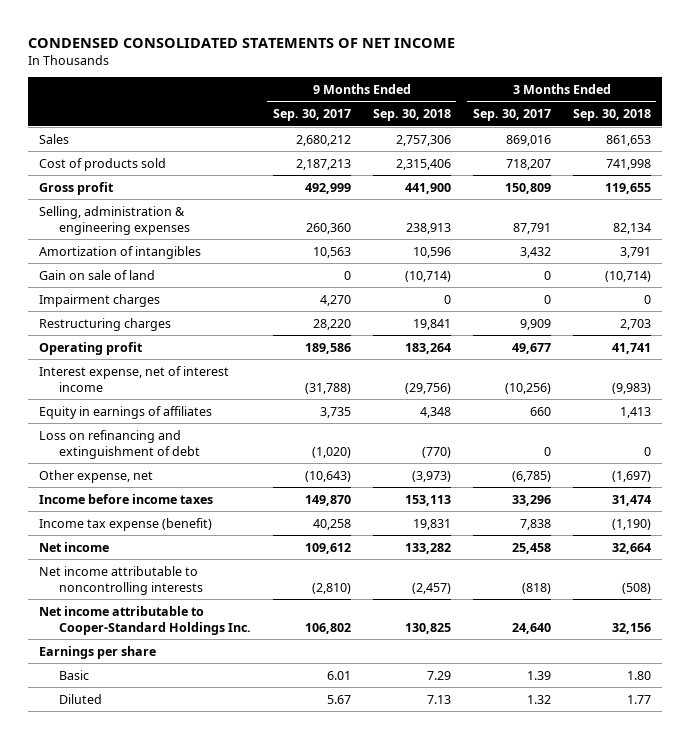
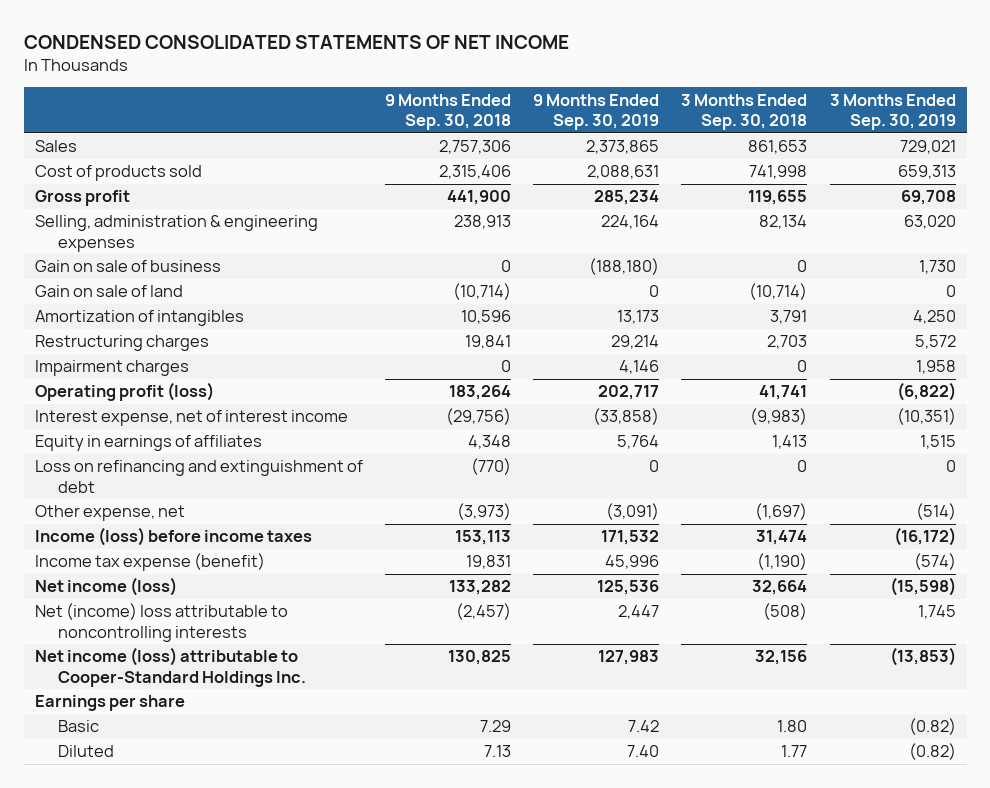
[272,108,351,121] Sep. 30, 2017 -> none
[472,108,551,121] Sep. 30, 2017 -> none
none -> [533,93,660,131] 9 Months Ended Sep. 30, 2019
none -> [829,93,956,131] 3 Months Ended Sep. 30, 2019
none -> [34,260,221,273] Gain on sale of business
[39,245,202,259] Amortization of intangibles -> [34,310,244,327] Amortization of intangibles
[39,293,161,307] Impairment charges -> [34,360,189,377] Impairment charges
[39,341,144,355] Operating profit -> [34,382,214,402] Operating profit (loss)
[39,493,214,504] Income before income taxes -> [34,527,312,547] Income (loss) before income taxes
[39,541,110,552] Net income -> [34,577,177,597] Net income (loss)
[39,565,203,595] Net income attributable to noncontrolling interests -> [34,603,288,642] Net (income) loss attributable to noncontrolling interests
[39,605,251,635] Net income attributable to Cooper-Standard Holdings Inc. -> [34,647,307,687] Net income (loss) attributable to Cooper-Standard Holdings Inc.

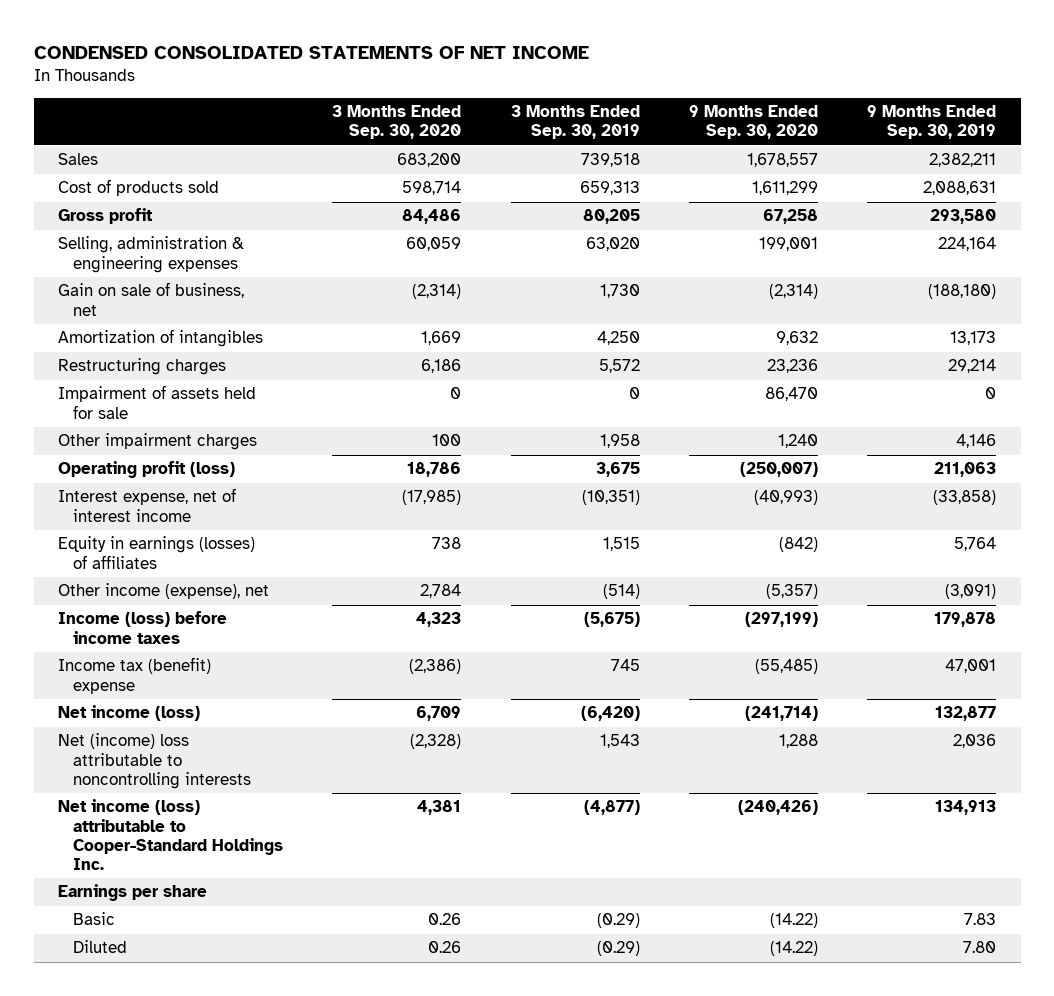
[384,93,511,131] 9 Months Ended Sep. 30, 2018 -> none
[681,93,808,131] 3 Months Ended Sep. 30, 2018 -> none
none -> [332,105,462,140] 3 Months Ended Sep. 30, 2020
none -> [688,105,818,140] 9 Months Ended Sep. 30, 2020
[586,140,660,155] 2,373,865 -> [928,153,996,168] 2,382,211
[899,140,956,155] 729,021 -> [580,153,640,168] 739,518
[594,190,660,206] 285,234 -> [929,209,996,225] 293,580
[900,190,956,206] 69,708 -> [582,209,640,225] 80,205
[34,285,183,298] Gain on sale of land -> none
[34,260,221,273] Gain on sale of business -> [58,282,245,316] Gain on sale of business, net
none -> [58,385,257,419] Impairment of assets held for sale
[34,360,189,377] Impairment charges -> [58,433,258,451] Other impairment charges
[598,385,660,401] 202,717 -> [933,462,996,478] 211,063
[896,382,956,402] (6,822) -> [595,462,640,478] 3,675
[34,460,363,493] Loss on refinancing and extinguishment of debt -> none
[34,435,262,452] Equity in earnings of affiliates -> [58,536,256,569] Equity in earnings (losses) of affiliates
[34,505,185,522] Other expense, net -> [58,583,270,600] Other income (expense), net
[601,530,660,546] 171,532 -> [933,612,996,628] 179,878
[893,527,956,547] (16,172) -> [583,612,640,628] (5,675)
[34,553,265,572] Income tax expense (benefit) -> [58,657,212,694] Income tax (benefit) expense
[605,555,660,570] 45,996 -> [944,659,996,674] 47,001
[913,553,956,571] (574) -> [610,659,640,672] 745
[597,580,660,596] 125,536 -> [934,706,996,722] 132,877
[889,577,956,597] (15,598) -> [580,706,640,722] (6,420)
[618,605,660,620] 2,447 -> [952,734,996,749] 2,036
[917,605,956,620] 1,745 -> [599,734,640,749] 1,543
[598,650,660,666] 127,983 -> [934,800,996,816] 134,913
[889,647,956,667] (13,853) -> [583,800,640,816] (4,877)
[628,720,660,733] 7.42 -> [963,913,996,926] 7.83
[908,718,956,736] (0.82) -> [596,913,640,929] (0.29)
[627,745,660,758] 7.40 -> [962,941,996,954] 7.80
[908,743,956,761] (0.82) -> [596,941,640,957] (0.29)

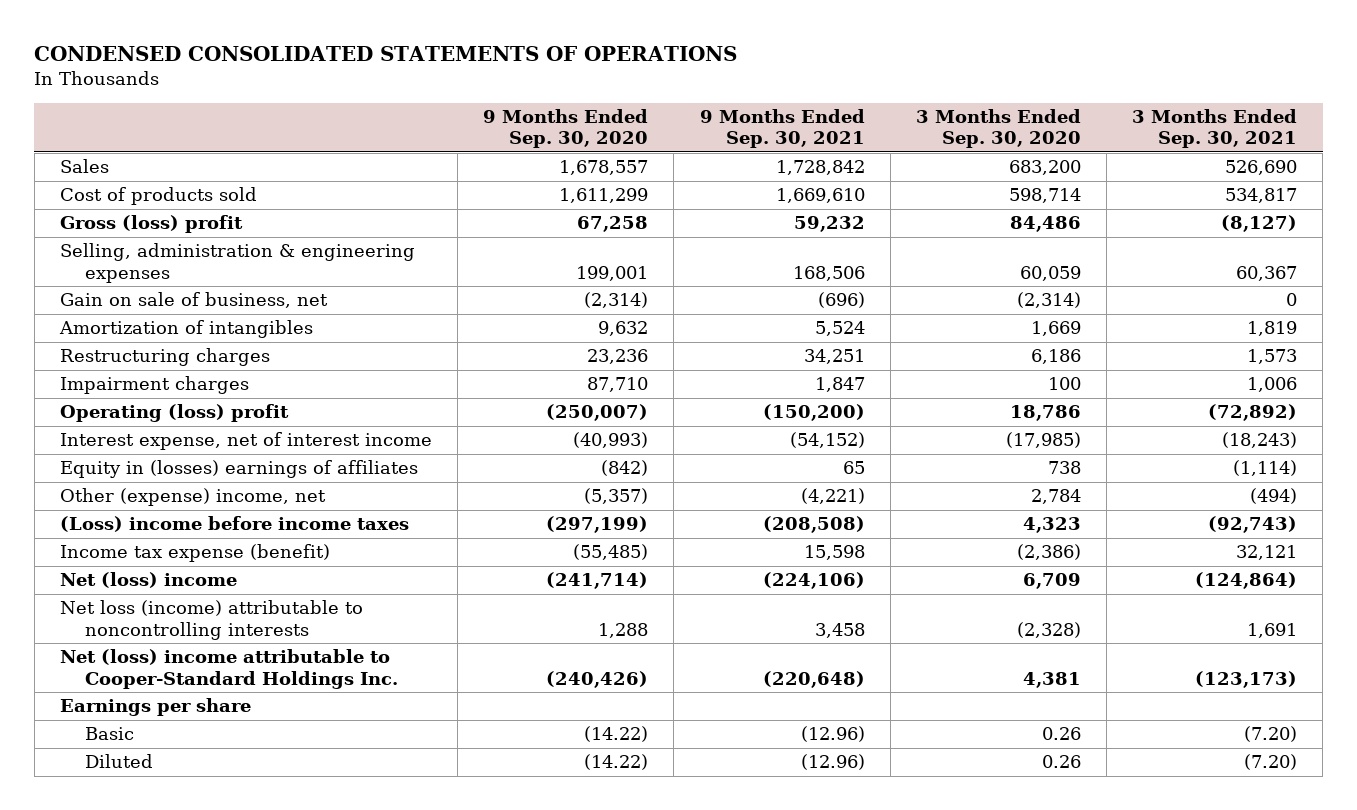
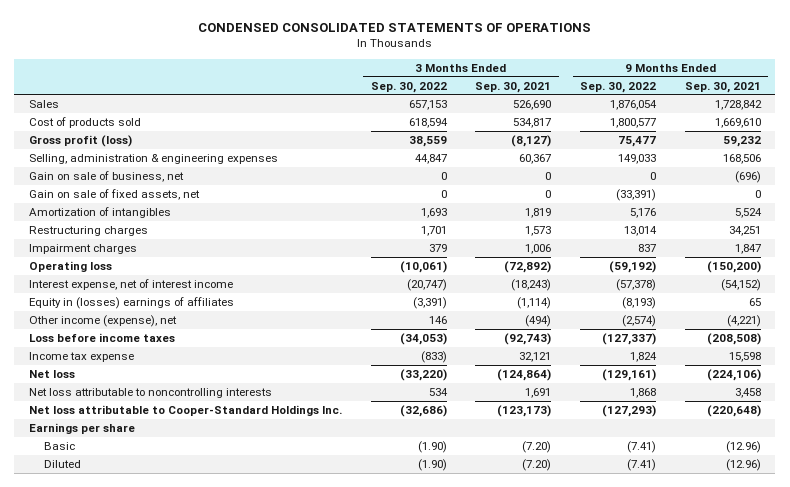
[483,108,649,149] 9 Months Ended Sep. 30, 2020 -> none
[915,108,1081,149] 3 Months Ended Sep. 30, 2020 -> none
none -> [370,81,447,93] Sep. 30, 2022
none -> [580,81,657,93] Sep. 30, 2022
[60,215,244,234] Gross (loss) profit -> [28,134,132,147] Gross profit (loss)
none -> [28,188,200,200] Gain on sale of fixed assets, net
[60,404,290,423] Operating (loss) profit -> [28,260,112,272] Operating loss
[60,488,327,507] Other (expense) income, net -> [28,314,177,327] Other income (expense), net
[60,516,410,533] (Loss) income before income taxes -> [28,332,175,342] Loss before income taxes
[60,544,331,563] Income tax expense (benefit) -> [28,351,134,362] Income tax expense
[60,572,238,589] Net (loss) income -> [28,369,75,378] Net loss
[60,600,364,640] Net loss (income) attributable to noncontrolling interests -> [28,387,272,398] Net loss attributable to noncontrolling interests
[60,649,398,689] Net (loss) income attributable to Cooper-Standard Holdings Inc. -> [28,404,342,416] Net loss attributable to Cooper-Standard Holdings Inc.

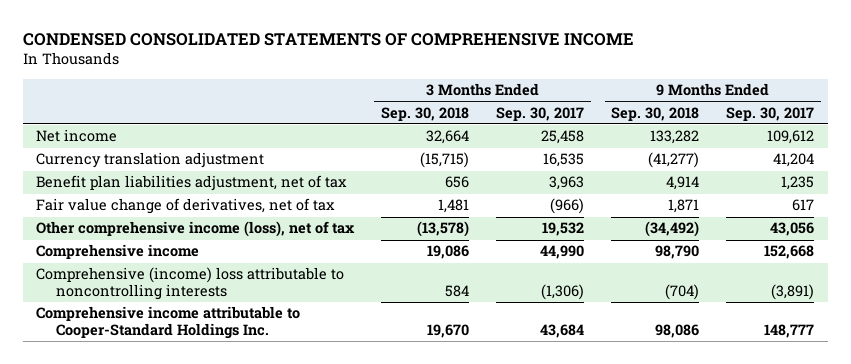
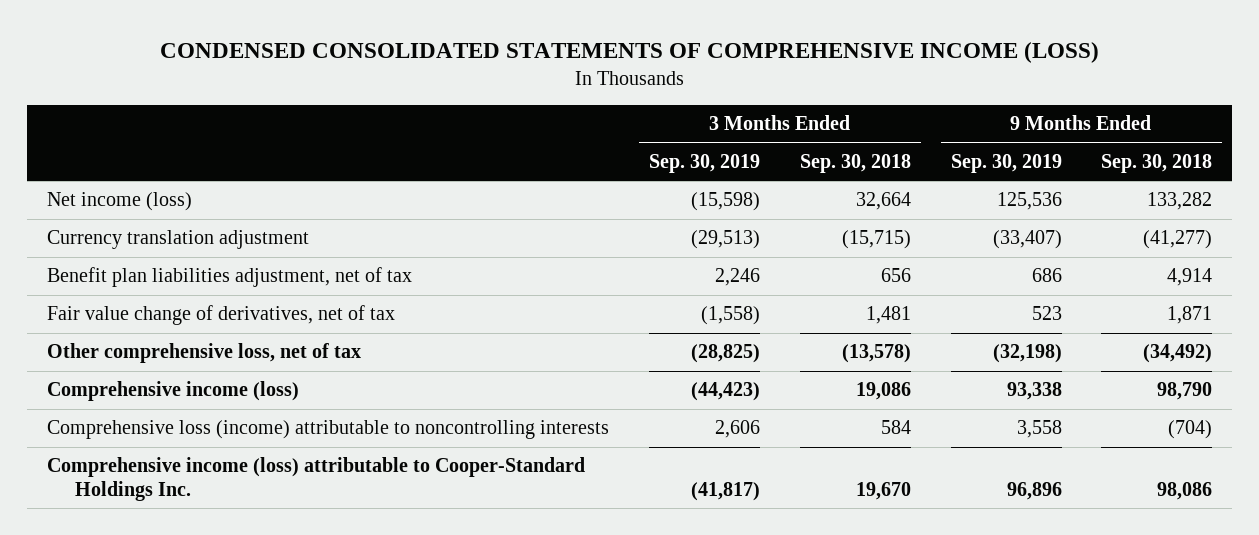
[22,32,634,46] CONDENSED CONSOLIDATED STATEMENTS OF COMPREHENSIVE INCOME -> [159,41,1099,63] CONDENSED CONSOLIDATED STATEMENTS OF COMPREHENSIVE INCOME (LOSS)
[496,106,585,121] Sep. 30, 2017 -> none
[726,106,815,121] Sep. 30, 2017 -> none
none -> [648,153,760,173] Sep. 30, 2019
none -> [950,153,1062,173] Sep. 30, 2019
[36,129,118,143] Net income -> [47,192,193,212] Net income (loss)
[36,221,356,238] Other comprehensive income (loss), net of tax -> [47,343,362,364] Other comprehensive loss, net of tax
[36,244,200,260] Comprehensive income -> [47,381,300,402] Comprehensive income (loss)
[36,267,345,301] Comprehensive (income) loss attributable to noncontrolling interests -> [47,420,610,440] Comprehensive loss (income) attributable to noncontrolling interests
[36,306,301,340] Comprehensive income attributable to Cooper-Standard Holdings Inc. -> [47,457,586,501] Comprehensive income (loss) attributable to Cooper-Standard Holdings Inc.

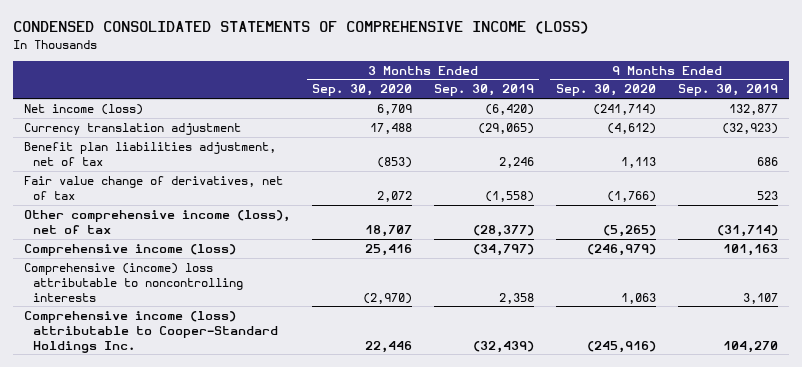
[799,153,911,173] Sep. 30, 2018 -> none
[1101,153,1213,173] Sep. 30, 2018 -> none
none -> [312,84,413,97] Sep. 30, 2020
none -> [555,84,656,97] Sep. 30, 2020
[690,192,760,212] (15,598) -> [484,103,534,115] (6,420)
[996,192,1062,211] 125,536 -> [728,103,778,115] 132,877
[690,230,760,250] (29,513) -> [477,122,534,134] (29,065)
[992,230,1062,250] (33,407) -> [721,122,778,134] (32,923)
[47,343,362,364] Other comprehensive loss, net of tax -> [24,209,291,234] Other comprehensive income (loss), net of tax
[690,344,760,364] (28,825) -> [472,224,534,237] (28,377)
[992,344,1062,364] (32,198) -> [716,224,778,237] (31,714)
[690,382,760,402] (44,423) -> [472,243,534,256] (34,797)
[1006,382,1062,401] 93,338 -> [722,243,778,256] 101,163
[47,420,610,440] Comprehensive loss (income) attributable to noncontrolling interests -> [24,262,244,302] Comprehensive (income) loss attributable to noncontrolling interests
[714,420,760,439] 2,606 -> [498,292,534,304] 2,358
[1016,420,1062,439] 3,558 -> [742,292,778,304] 3,107
[690,481,760,501] (41,817) -> [472,340,534,353] (32,439)
[1006,481,1062,500] 96,896 -> [722,340,778,353] 104,270

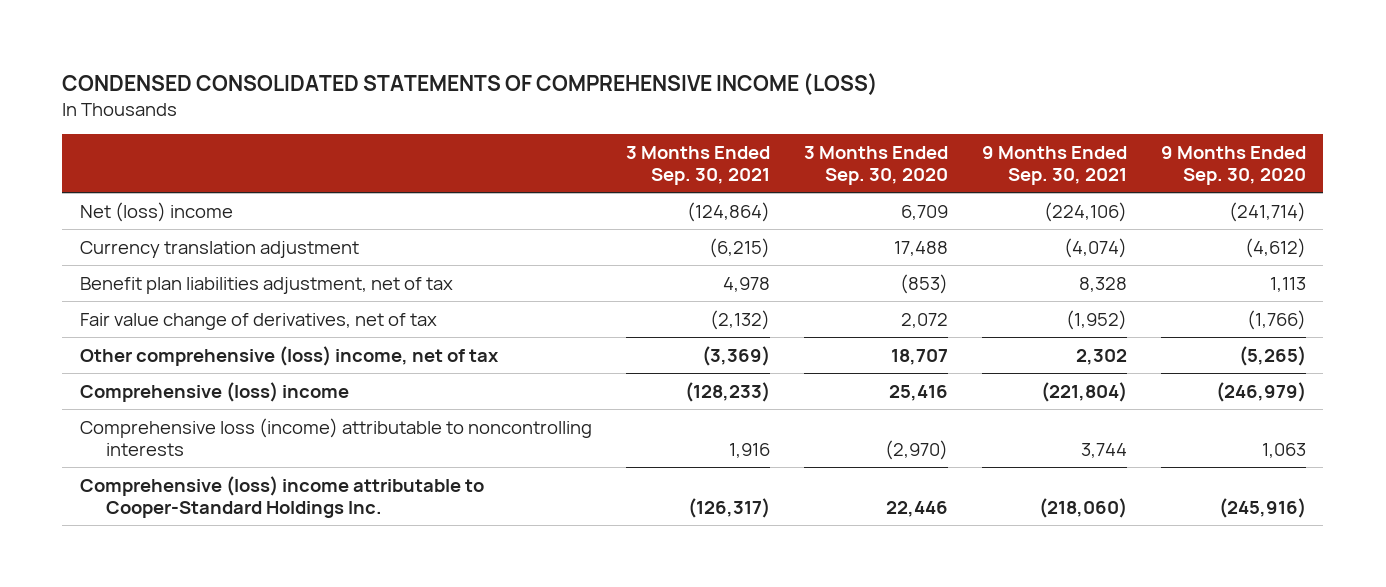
[433,84,534,97] Sep. 30, 2019 -> none
[677,84,778,97] Sep. 30, 2019 -> none
none -> [625,145,770,186] 3 Months Ended Sep. 30, 2021
none -> [982,145,1128,186] 9 Months Ended Sep. 30, 2021
[24,103,144,115] Net income (loss) -> [79,201,233,222] Net (loss) income
[24,209,291,234] Other comprehensive income (loss), net of tax -> [79,345,499,366] Other comprehensive (loss) income, net of tax
[24,243,237,256] Comprehensive income (loss) -> [79,381,349,402] Comprehensive (loss) income
[24,262,244,302] Comprehensive (income) loss attributable to noncontrolling interests -> [79,417,592,457] Comprehensive loss (income) attributable to noncontrolling interests
[24,310,279,353] Comprehensive income (loss) attributable to Cooper-Standard Holdings Inc. -> [79,475,484,519] Comprehensive (loss) income attributable to Cooper-Standard Holdings Inc.

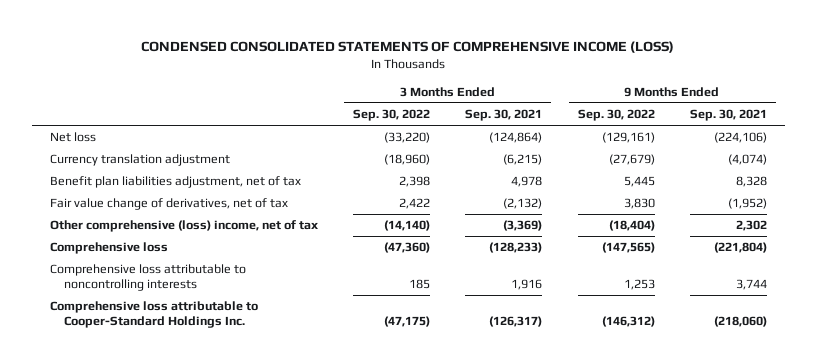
[803,145,948,186] 3 Months Ended Sep. 30, 2020 -> none
[1161,145,1307,186] 9 Months Ended Sep. 30, 2020 -> none
none -> [353,109,431,122] Sep. 30, 2022
none -> [577,109,655,122] Sep. 30, 2022
[79,201,233,222] Net (loss) income -> [49,132,96,143] Net loss
[79,381,349,402] Comprehensive (loss) income -> [49,242,168,255] Comprehensive loss
[79,417,592,457] Comprehensive loss (income) attributable to noncontrolling interests -> [49,264,246,291] Comprehensive loss attributable to noncontrolling interests
[79,475,484,519] Comprehensive (loss) income attributable to Cooper-Standard Holdings Inc. -> [49,301,258,328] Comprehensive loss attributable to Cooper-Standard Holdings Inc.

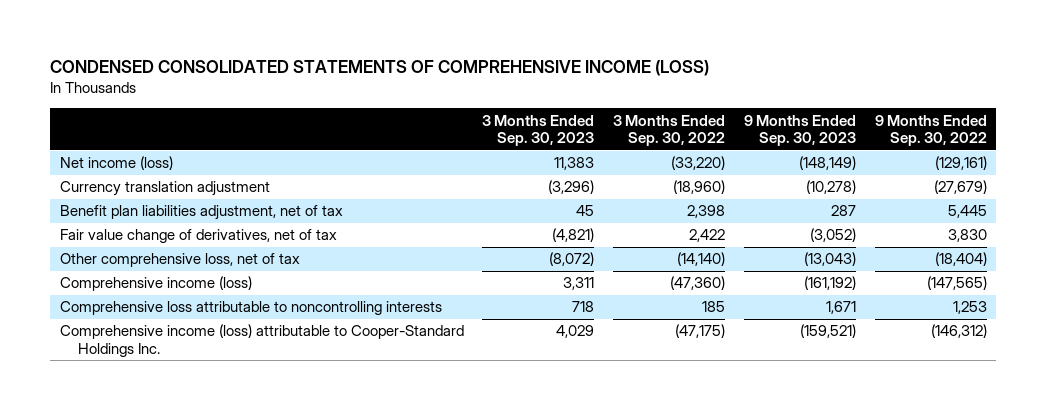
[465,109,543,122] Sep. 30, 2021 -> none
[690,109,768,122] Sep. 30, 2021 -> none
none -> [482,114,595,147] 3 Months Ended Sep. 30, 2023
none -> [743,114,856,147] 9 Months Ended Sep. 30, 2023
[49,132,96,143] Net loss -> [59,156,173,171] Net income (loss)
[49,220,318,233] Other comprehensive (loss) income, net of tax -> [59,253,300,268] Other comprehensive loss, net of tax
[49,242,168,255] Comprehensive loss -> [59,276,252,292] Comprehensive income (loss)
[49,301,258,328] Comprehensive loss attributable to Cooper-Standard Holdings Inc. -> [59,324,464,357] Comprehensive income (loss) attributable to Cooper-Standard Holdings Inc.

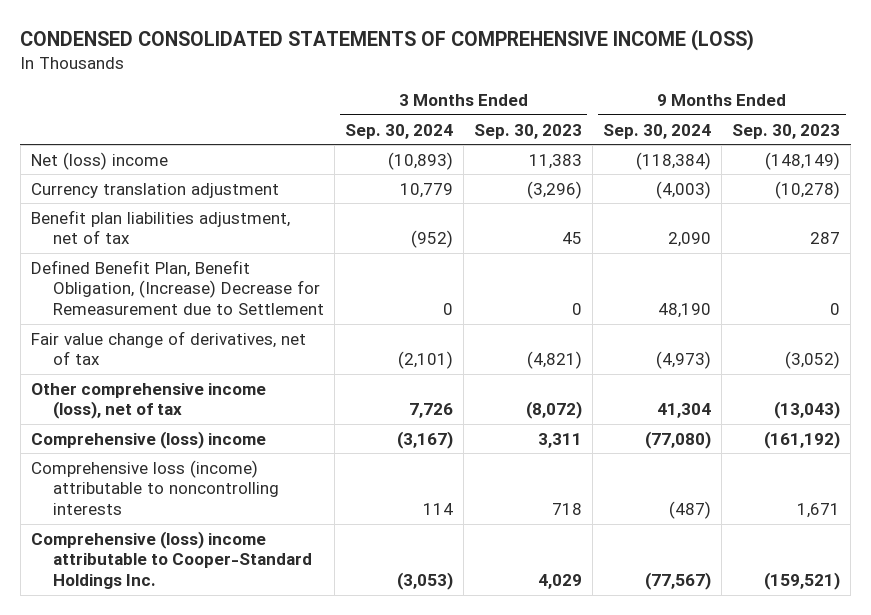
[613,114,726,147] 3 Months Ended Sep. 30, 2022 -> none
[874,114,987,147] 9 Months Ended Sep. 30, 2022 -> none
none -> [345,123,454,139] Sep. 30, 2024
none -> [603,123,712,139] Sep. 30, 2024
[59,156,173,171] Net income (loss) -> [30,151,168,170] Net (loss) income
none -> [30,259,324,316] Defined Benefit Plan, Benefit Obligation, (Increase) Decrease for Remeasurement due to Settlement
[59,253,300,268] Other comprehensive loss, net of tax -> [30,382,266,420] Other comprehensive income (loss), net of tax
[59,276,252,292] Comprehensive income (loss) -> [30,430,266,449] Comprehensive (loss) income
[59,301,442,316] Comprehensive loss attributable to noncontrolling interests -> [30,459,279,516] Comprehensive loss (income) attributable to noncontrolling interests
[59,324,464,357] Comprehensive income (loss) attributable to Cooper-Standard Holdings Inc. -> [30,530,312,590] Comprehensive (loss) income attributable to Cooper-Standard Holdings Inc.

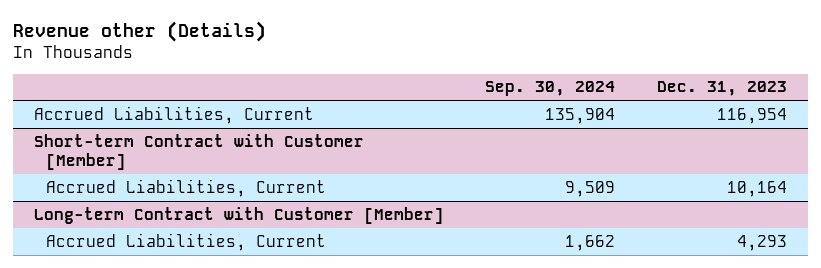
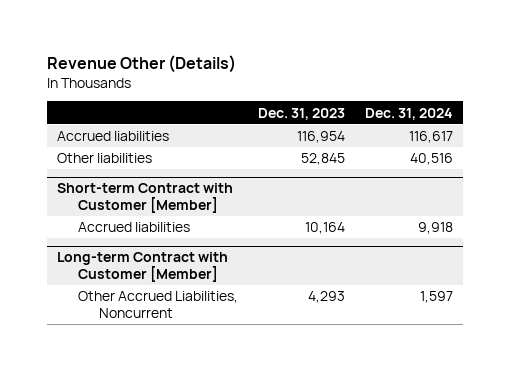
[13,21,267,43] Revenue other (Details) -> [47,54,237,73] Revenue Other (Details)
[485,81,616,97] Sep. 30, 2024 -> none
none -> [364,107,453,120] Dec. 31, 2024
[33,105,314,124] Accrued Liabilities, Current -> [57,131,170,142] Accrued liabilities
none -> [57,153,153,164] Other liabilities
[46,178,327,197] Accrued Liabilities, Current -> [78,222,191,233] Accrued liabilities
[46,232,327,251] Accrued Liabilities, Current -> [78,291,239,318] Other Accrued Liabilities, Noncurrent

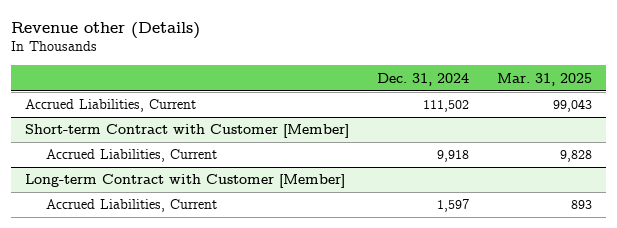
[47,54,237,73] Revenue Other (Details) -> [11,21,201,39] Revenue other (Details)
[257,107,345,120] Dec. 31, 2023 -> none
none -> [497,72,593,86] Mar. 31, 2025
[57,153,153,164] Other liabilities -> none
[57,131,170,142] Accrued liabilities -> [25,99,197,113] Accrued Liabilities, Current
[408,131,453,144] 116,617 -> [423,100,470,113] 111,502
[78,222,191,233] Accrued liabilities -> [45,149,217,163] Accrued Liabilities, Current
[78,291,239,318] Other Accrued Liabilities, Noncurrent -> [45,199,217,213] Accrued Liabilities, Current

